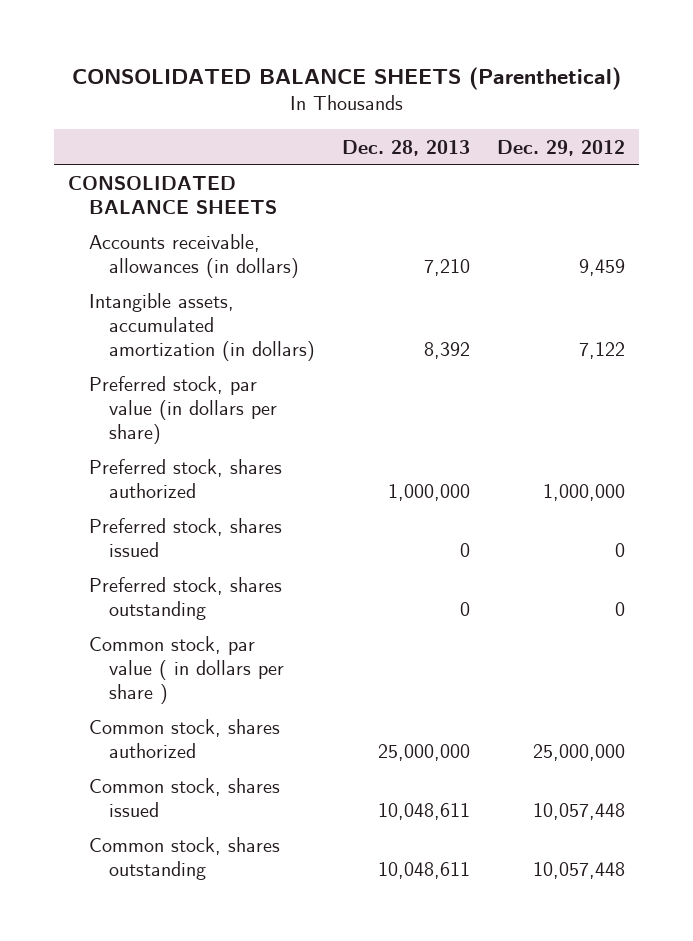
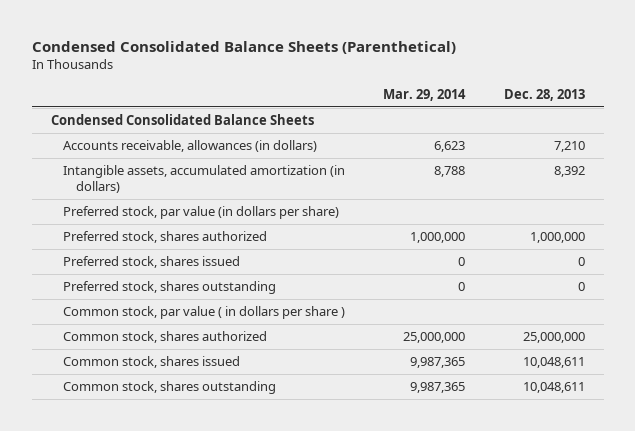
[71,67,621,91] CONSOLIDATED BALANCE SHEETS (Parenthetical) -> [31,40,456,54] Condensed Consolidated Balance Sheets (Parenthetical)
[497,139,626,156] Dec. 29, 2012 -> none
none -> [383,89,467,102] Mar. 29, 2014
[67,176,277,215] CONSOLIDATED BALANCE SHEETS -> [50,114,314,126] Condensed Consolidated Balance Sheets

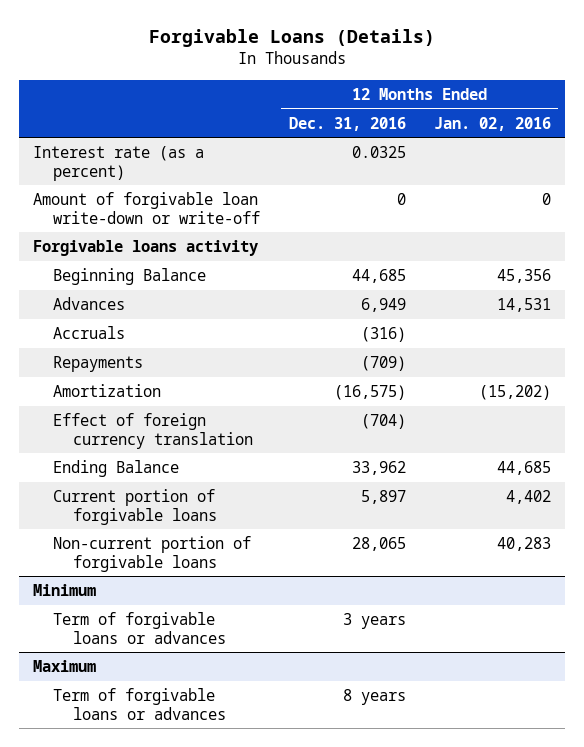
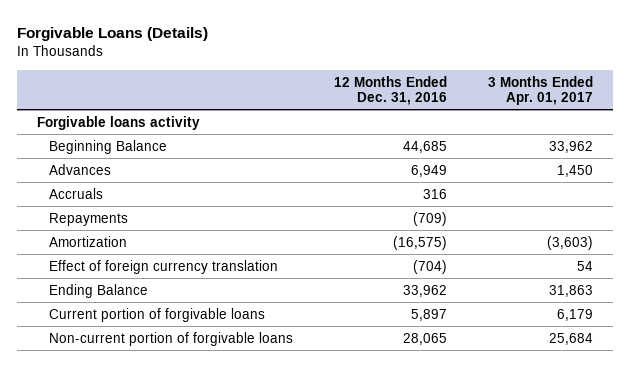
[434,116,552,131] Jan. 02, 2016 -> none
none -> [487,75,593,106] 3 Months Ended Apr. 01, 2017
[32,146,204,181] Interest rate (as a percent) -> none
[32,192,261,224] Amount of forgivable loan write-down or write-off -> none
[360,327,406,343] (316) -> [422,188,447,199] 316
[32,584,96,597] Minimum -> none
[53,612,227,644] Term of forgivable loans or advances -> none
[32,660,96,673] Maximum -> none
[53,688,227,720] Term of forgivable loans or advances -> none

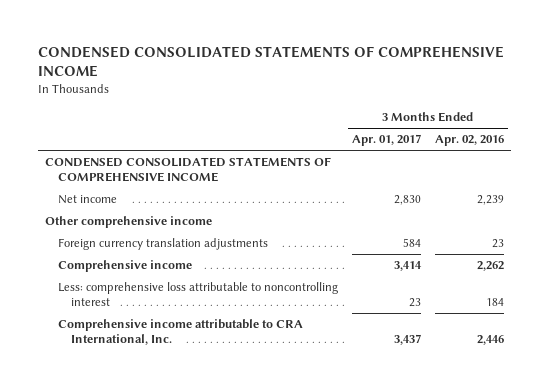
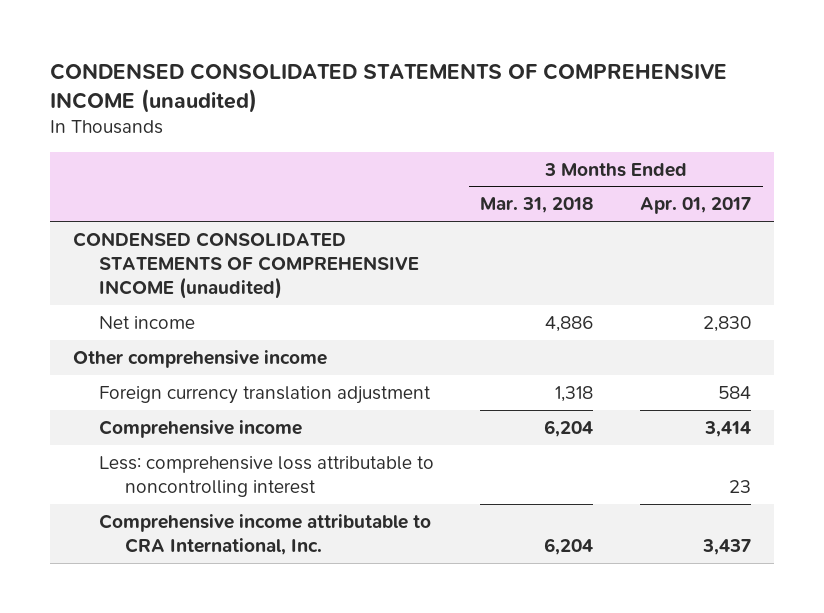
[37,46,504,78] CONDENSED CONSOLIDATED STATEMENTS OF COMPREHENSIVE INCOME -> [49,62,727,113] CONDENSED CONSOLIDATED STATEMENTS OF COMPREHENSIVE INCOME (unaudited)
[435,135,505,147] Apr. 02, 2016 -> none
none -> [480,197,594,214] Mar. 31, 2018
[44,157,331,183] CONDENSED CONSOLIDATED STATEMENTS OF COMPREHENSIVE INCOME -> [72,231,420,299] CONDENSED CONSOLIDATED STATEMENTS OF COMPREHENSIVE INCOME (unaudited)
[57,238,268,251] Foreign currency translation adjustments -> [99,385,432,404] Foreign currency translation adjustment

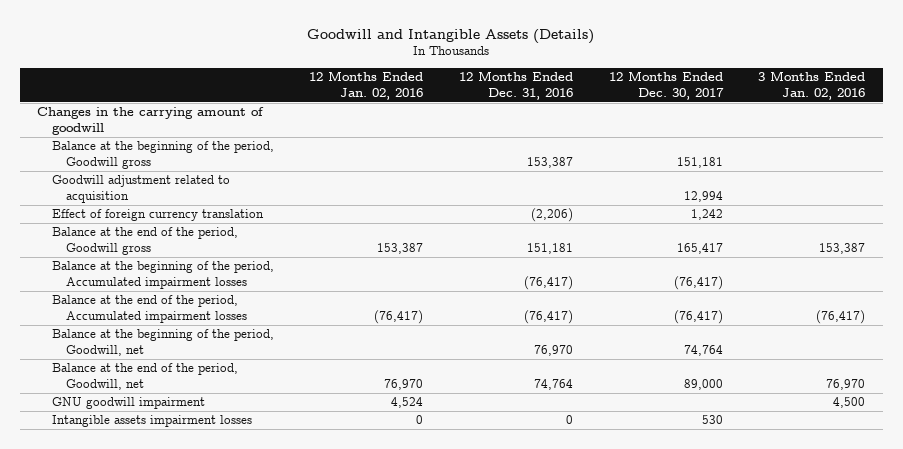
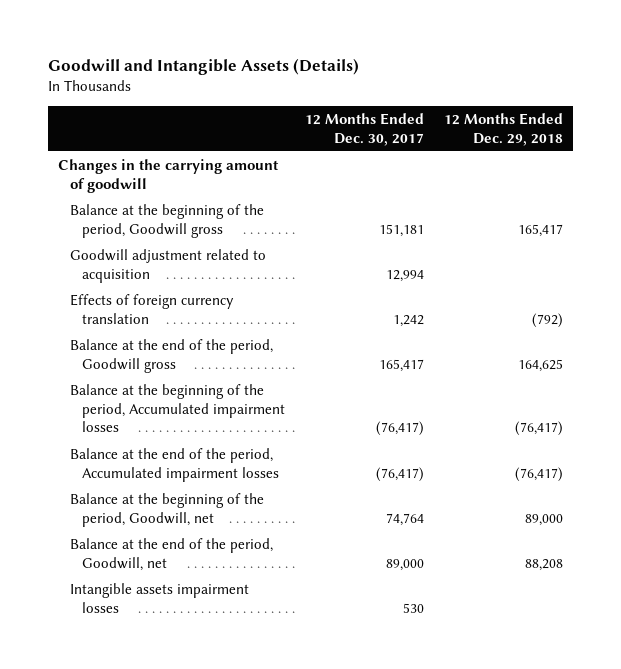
[309,71,424,100] 12 Months Ended Jan. 02, 2016 -> none
[459,71,574,100] 12 Months Ended Dec. 31, 2016 -> none
[758,71,866,100] 3 Months Ended Jan. 02, 2016 -> none
none -> [443,112,563,146] 12 Months Ended Dec. 29, 2018
[51,209,264,222] Effect of foreign currency translation -> [70,293,235,324] Effects of foreign currency translation
[51,397,205,410] GNU goodwill impairment -> none

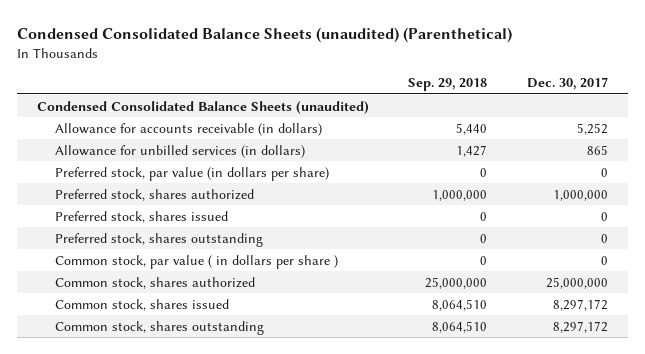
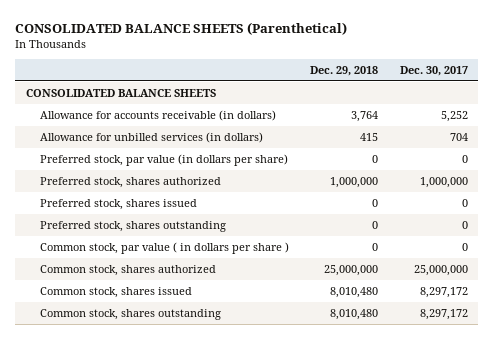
[16,26,512,43] Condensed Consolidated Balance Sheets (unaudited) (Parenthetical) -> [15,21,348,35] CONSOLIDATED BALANCE SHEETS (Parenthetical)
[408,78,488,92] Sep. 29, 2018 -> none
none -> [310,66,379,77] Dec. 29, 2018
[36,100,369,114] Condensed Consolidated Balance Sheets (unaudited) -> [25,88,216,97] CONSOLIDATED BALANCE SHEETS
[587,144,609,155] 865 -> [449,132,468,141] 704

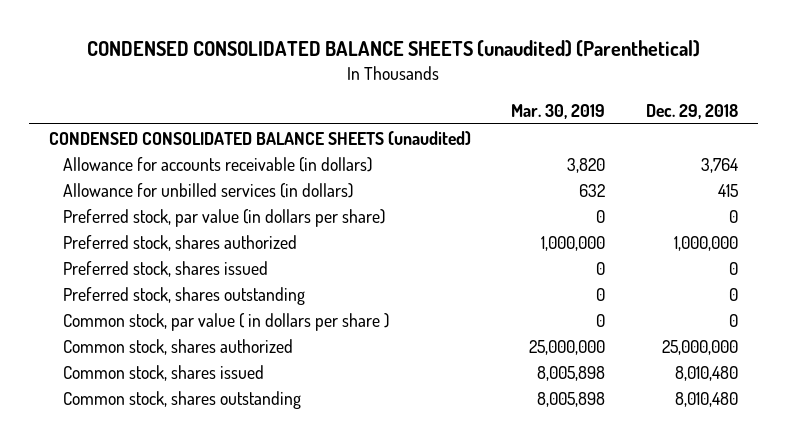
[15,21,348,35] CONSOLIDATED BALANCE SHEETS (Parenthetical) -> [87,40,701,58] CONDENSED CONSOLIDATED BALANCE SHEETS (unaudited) (Parenthetical)
[399,66,468,77] Dec. 30, 2017 -> none
none -> [511,103,606,119] Mar. 30, 2019
[25,88,216,97] CONSOLIDATED BALANCE SHEETS -> [49,130,472,145] CONDENSED CONSOLIDATED BALANCE SHEETS (unaudited)

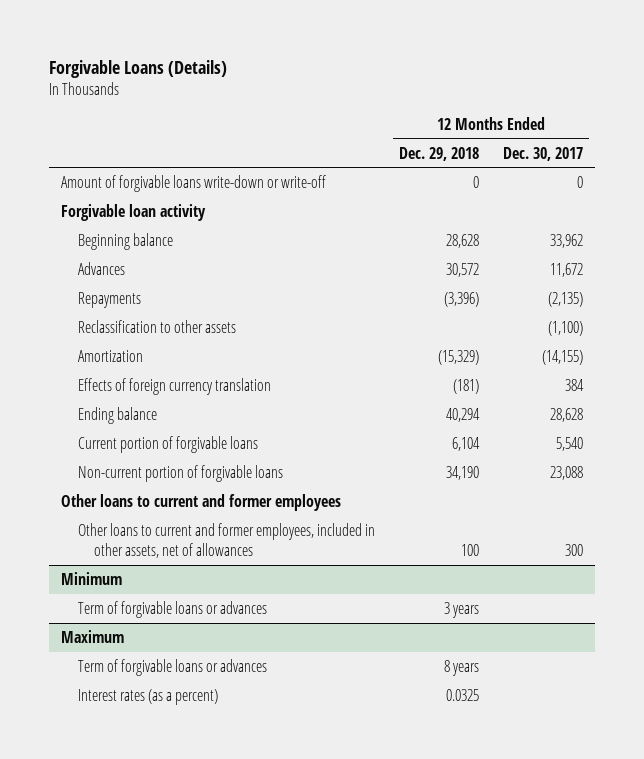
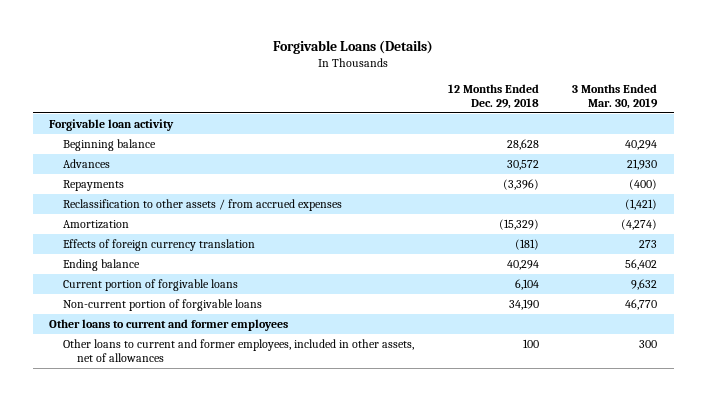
[502,146,583,161] Dec. 30, 2017 -> none
none -> [572,83,659,109] 3 Months Ended Mar. 30, 2019
[61,174,327,192] Amount of forgivable loans write-down or write-off -> none
[77,319,236,333] Reclassification to other assets -> [63,198,343,211] Reclassification to other assets / from accrued expenses
[61,571,123,585] Minimum -> none
[77,600,267,618] Term of forgivable loans or advances -> none
[61,629,125,643] Maximum -> none
[77,658,267,676] Term of forgivable loans or advances -> none
[77,688,218,705] Interest rates (as a percent) -> none

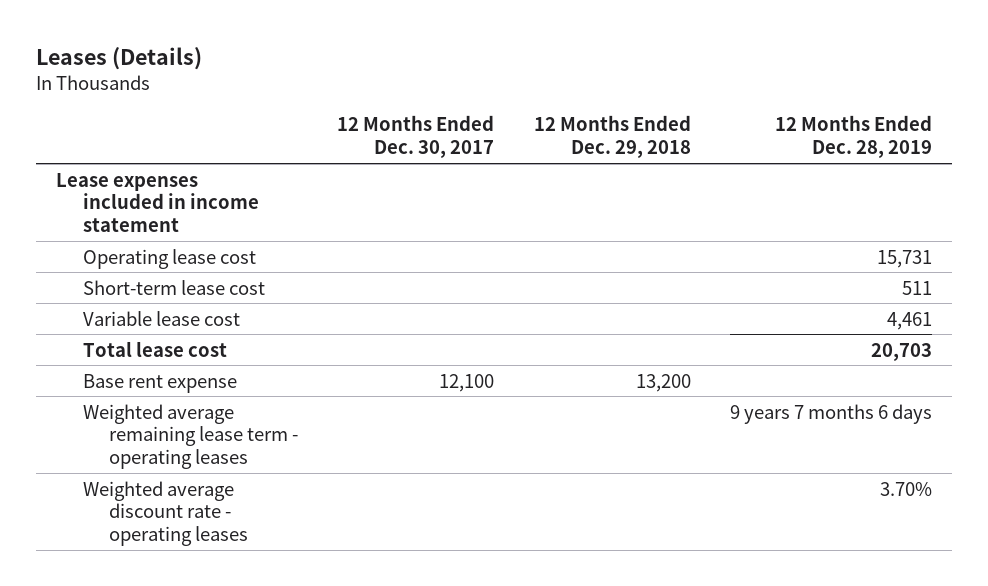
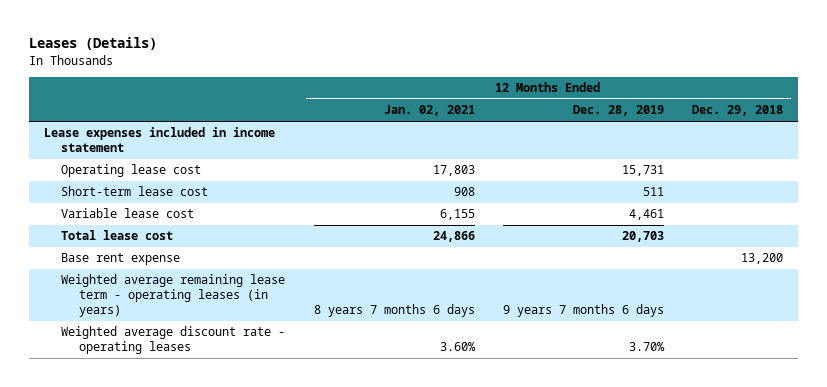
[337,115,495,159] 12 Months Ended Dec. 30, 2017 -> none
none -> [383,105,475,117] Jan. 02, 2021
[82,403,299,470] Weighted average remaining lease term - operating leases -> [61,274,286,318] Weighted average remaining lease term - operating leases (in years)

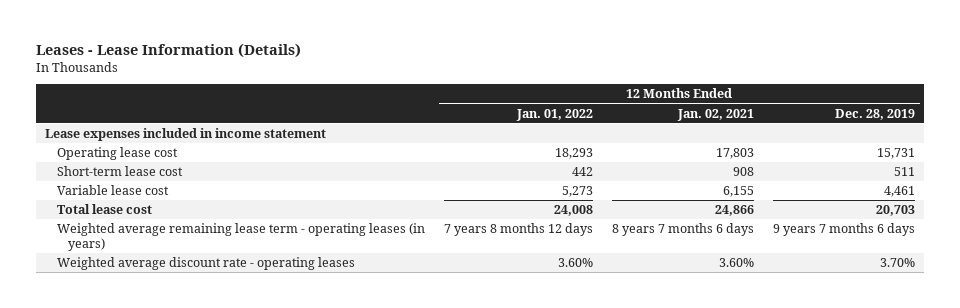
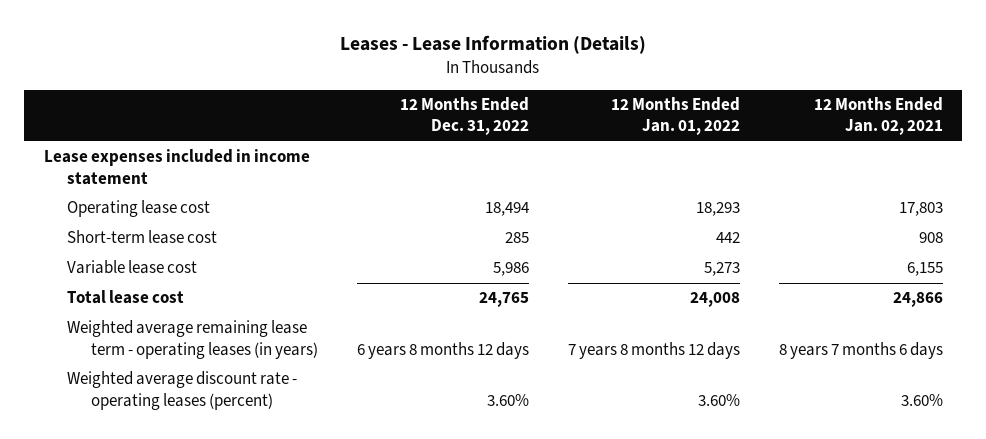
[834,108,915,120] Dec. 28, 2019 -> none
none -> [399,96,529,136] 12 Months Ended Dec. 31, 2022
[56,257,355,271] Weighted average discount rate - operating leases -> [67,371,298,410] Weighted average discount rate - operating leases (percent)

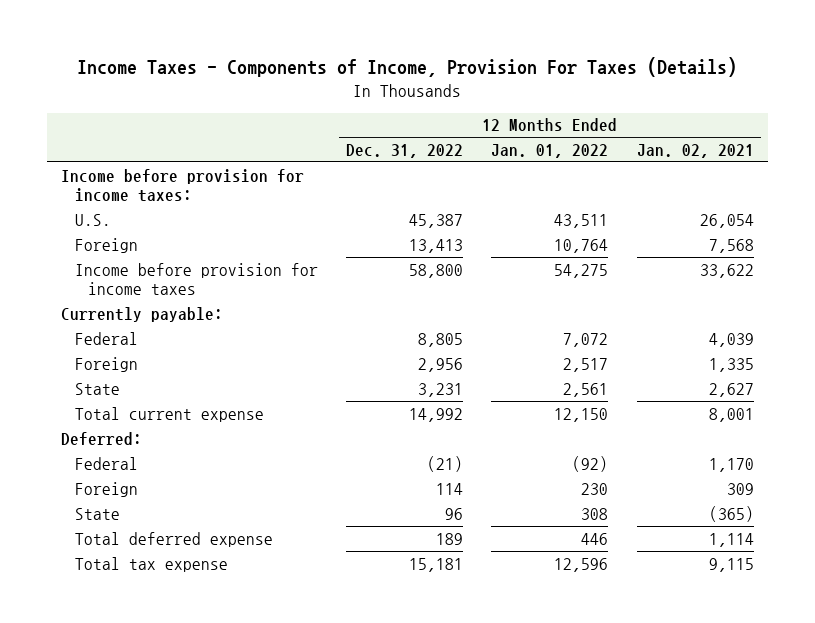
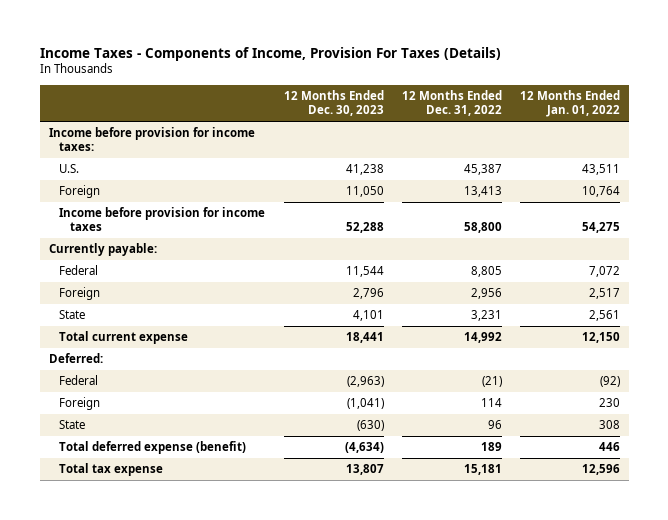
[636,143,754,158] Jan. 02, 2021 -> none
none -> [283,90,384,117] 12 Months Ended Dec. 30, 2023
[74,531,273,547] Total deferred expense -> [59,441,247,455] Total deferred expense (benefit)

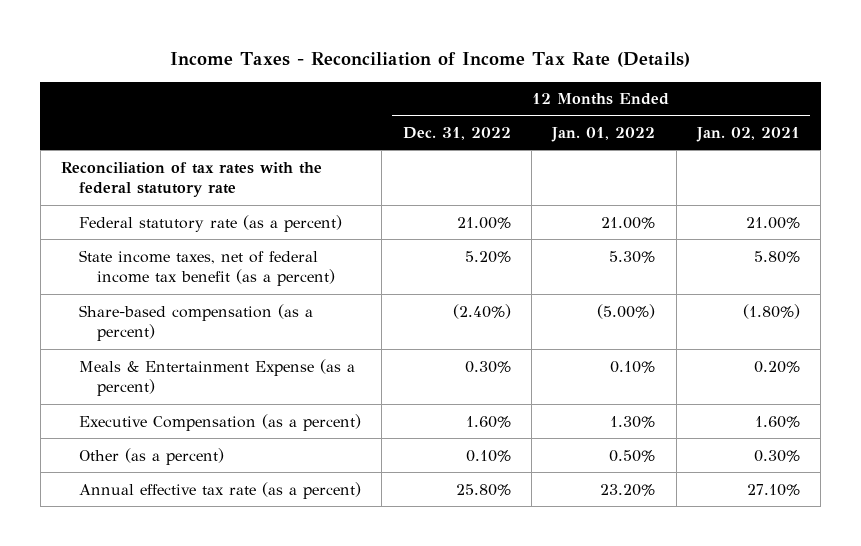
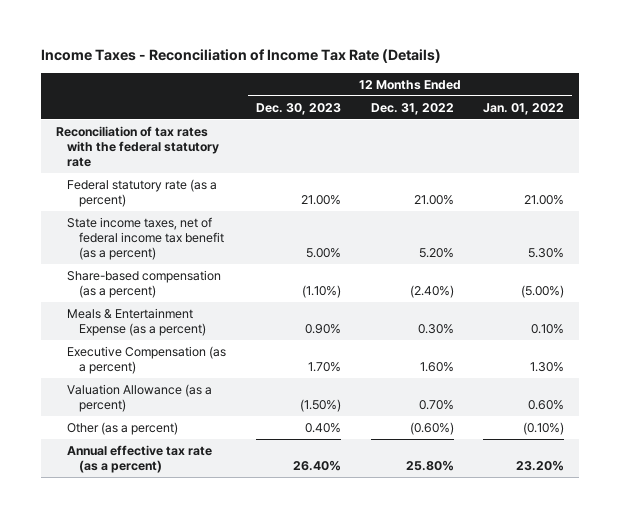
[695,126,800,142] Jan. 02, 2021 -> none
none -> [255,102,341,115] Dec. 30, 2023
none -> [67,383,213,413] Valuation Allowance (as a percent)
[465,449,511,462] 0.10% -> [409,421,454,435] (0.60%)
[609,449,656,462] 0.50% -> [523,421,565,435] (0.10%)

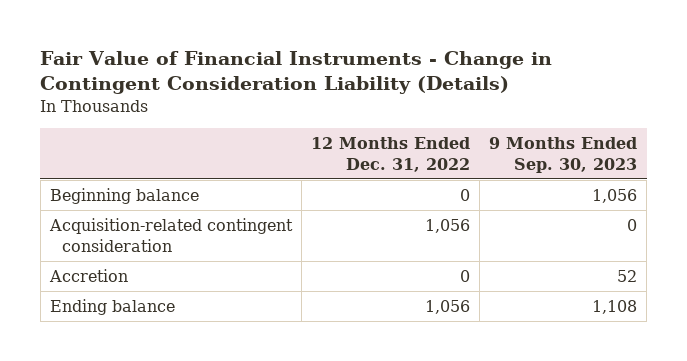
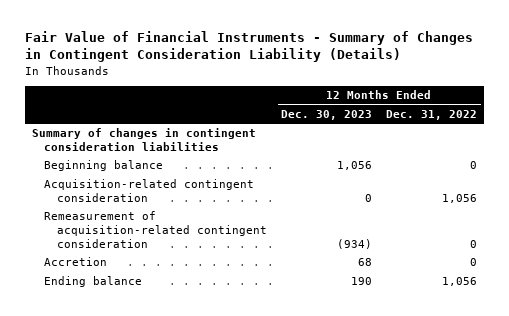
[40,51,553,95] Fair Value of Financial Instruments - Change in Contingent Consideration Liability (Details) -> [24,30,473,63] Fair Value of Financial Instruments - Summary of Changes in Contingent Consideration Liability (Details)
[489,136,638,173] 9 Months Ended Sep. 30, 2023 -> none
none -> [281,109,373,120] Dec. 30, 2023
none -> [31,128,256,152] Summary of changes in contingent consideration liabilities
none -> [44,211,268,249] Remeasurement of acquisition-related contingent consideration

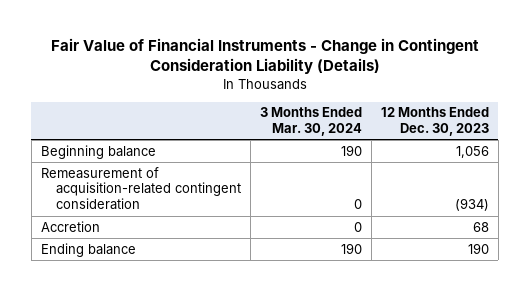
[24,30,473,63] Fair Value of Financial Instruments - Summary of Changes in Contingent Consideration Liability (Details) -> [50,38,479,75] Fair Value of Financial Instruments - Change in Contingent Consideration Liability (Details)
[386,109,478,120] Dec. 31, 2022 -> none
none -> [259,107,362,136] 3 Months Ended Mar. 30, 2024
[31,128,256,152] Summary of changes in contingent consideration liabilities -> none
[44,179,255,203] Acquisition-related contingent consideration -> none

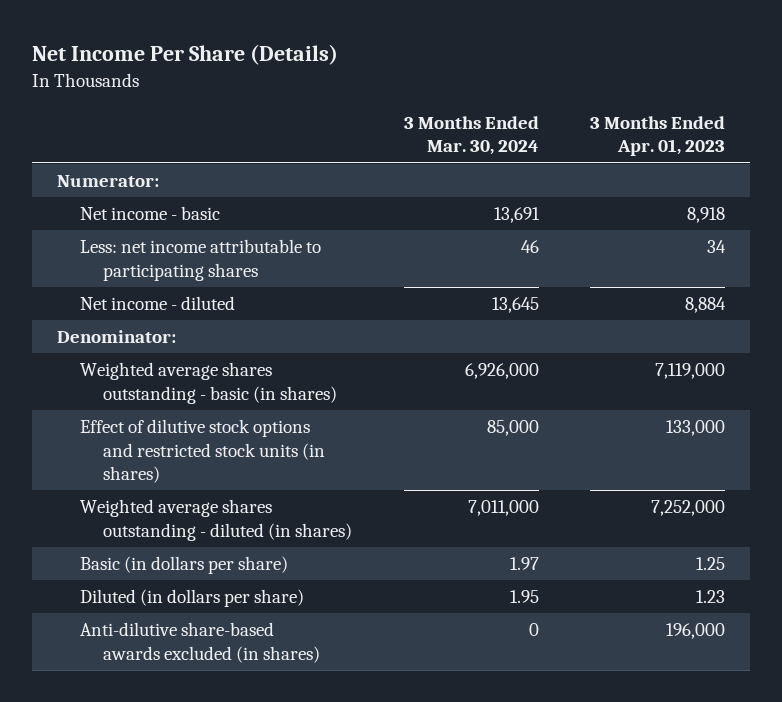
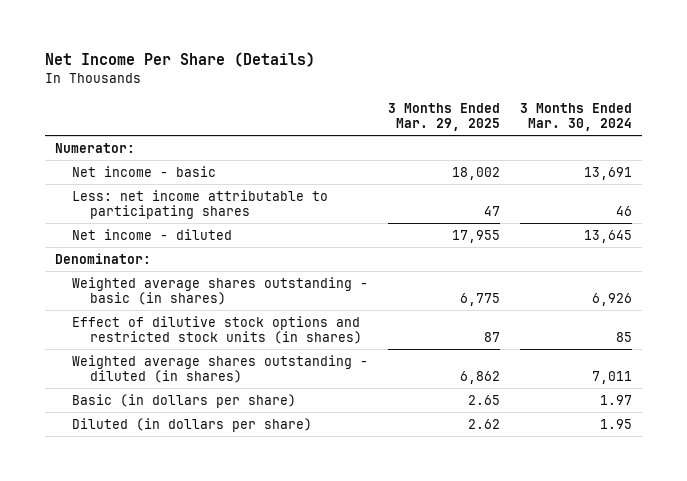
[589,116,725,157] 3 Months Ended Apr. 01, 2023 -> none
none -> [388,102,501,132] 3 Months Ended Mar. 29, 2025
[464,363,539,380] 6,926,000 -> [592,293,633,307] 6,926
[486,420,539,437] 85,000 -> [616,332,633,343] 85
[467,500,539,517] 7,011,000 -> [592,371,633,385] 7,011
[80,622,321,663] Anti-dilutive share-based awards excluded (in shares) -> none

